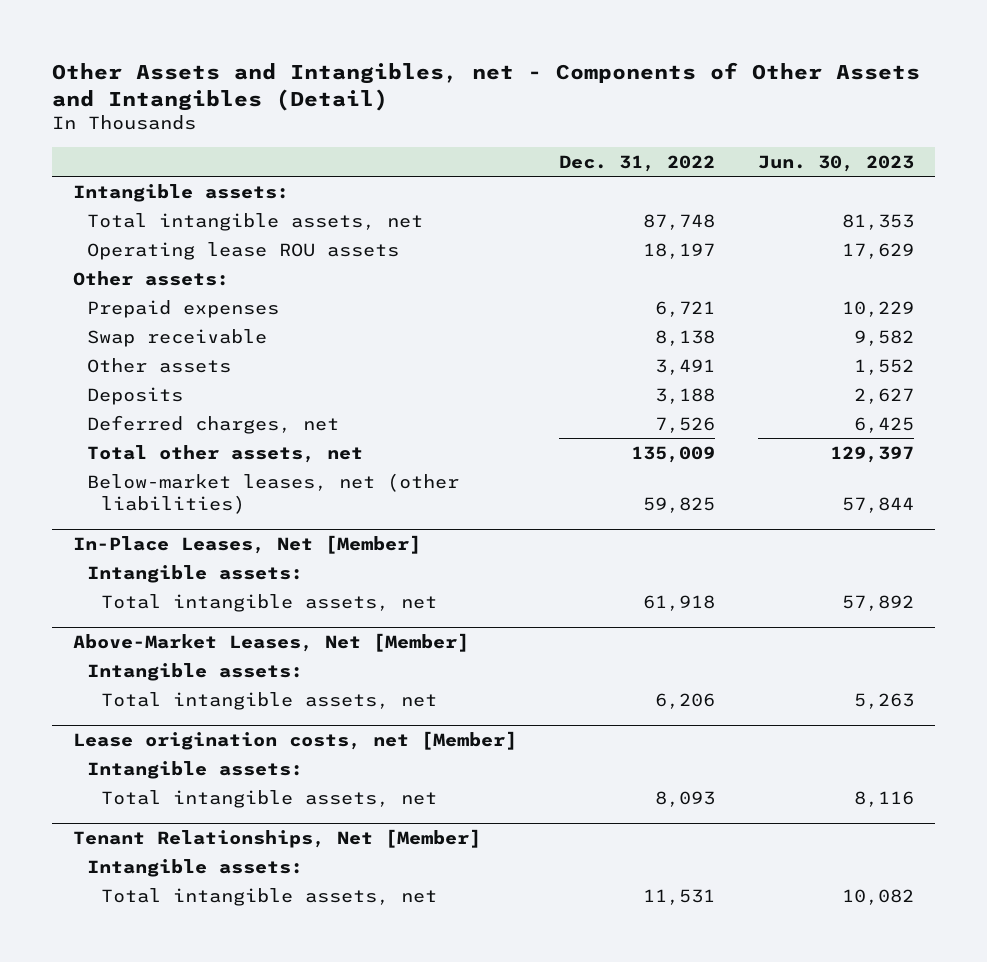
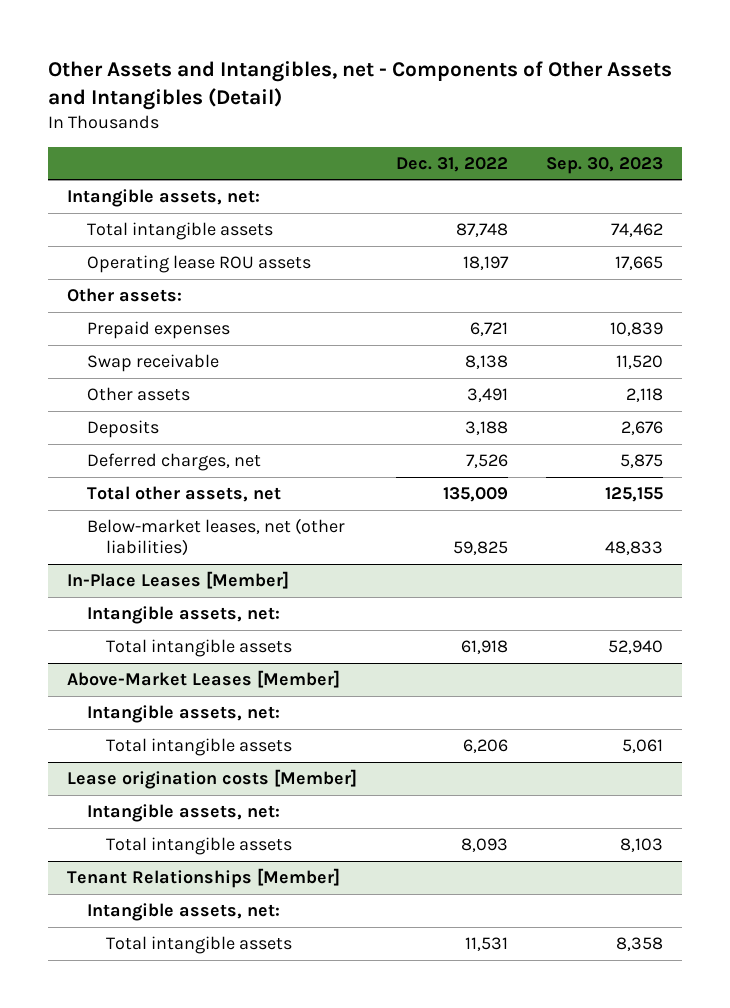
[757,154,914,172] Jun. 30, 2023 -> none
none -> [546,156,664,174] Sep. 30, 2023
[72,183,289,202] Intangible assets: -> [67,189,261,208] Intangible assets, net:
[87,212,424,231] Total intangible assets, net -> [86,222,273,241] Total intangible assets
[72,534,421,554] In-Place Leases, Net [Member] -> [67,571,290,590] In-Place Leases [Member]
[87,564,304,583] Intangible assets: -> [86,606,280,625] Intangible assets, net:
[101,593,438,612] Total intangible assets, net -> [106,639,293,658] Total intangible assets
[72,632,469,652] Above-Market Leases, Net [Member] -> [67,670,341,689] Above-Market Leases [Member]
[87,662,304,681] Intangible assets: -> [86,705,280,724] Intangible assets, net:
[101,691,438,710] Total intangible assets, net -> [106,738,293,757] Total intangible assets
[72,730,517,750] Lease origination costs, net [Member] -> [67,769,358,790] Lease origination costs [Member]
[87,760,304,779] Intangible assets: -> [86,804,280,823] Intangible assets, net:
[101,789,438,808] Total intangible assets, net -> [106,837,293,856] Total intangible assets
[72,828,481,848] Tenant Relationships, Net [Member] -> [67,868,341,889] Tenant Relationships [Member]
[87,858,304,877] Intangible assets: -> [86,903,280,922] Intangible assets, net:
[101,887,438,906] Total intangible assets, net -> [106,936,293,955] Total intangible assets

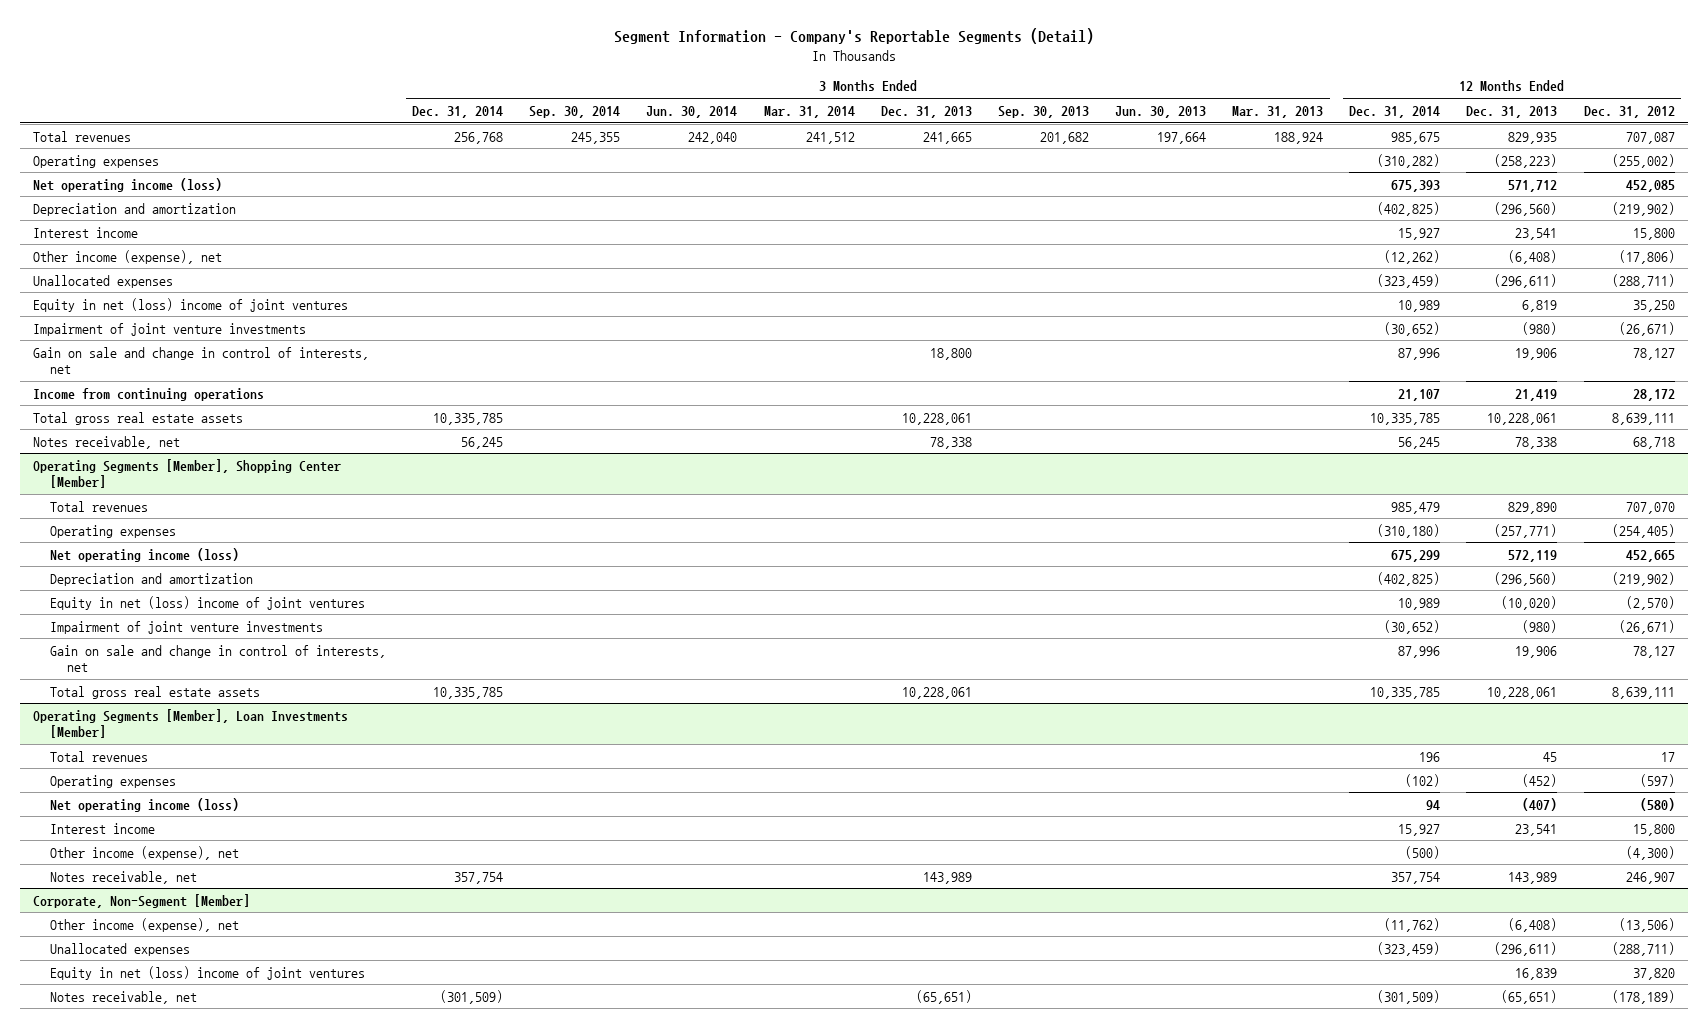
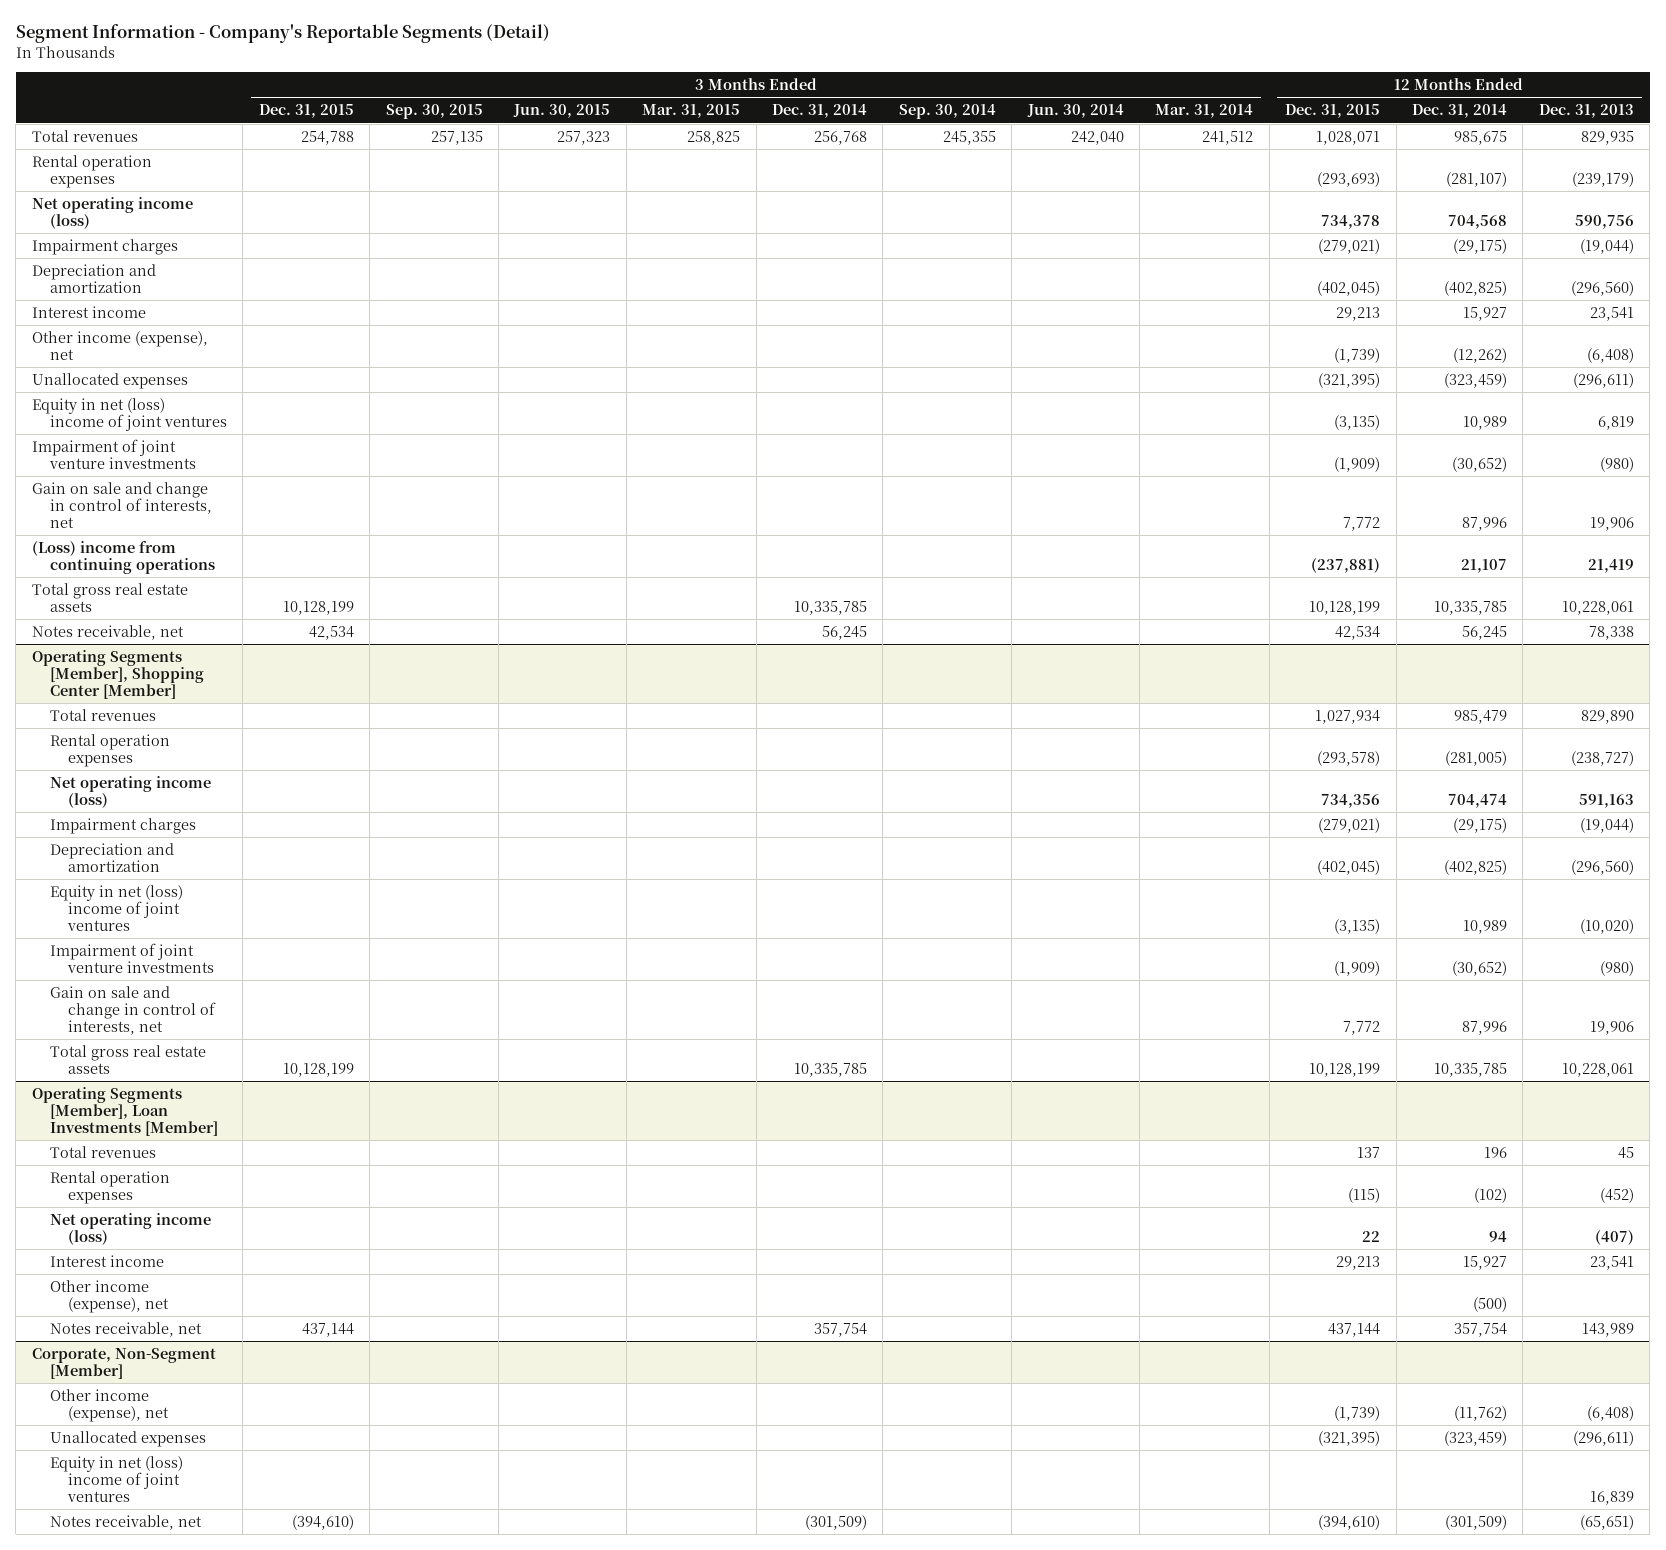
[880,105,972,118] Dec. 31, 2013 -> none
[997,105,1089,118] Sep. 30, 2013 -> none
[1115,105,1207,118] Jun. 30, 2013 -> none
[1232,105,1324,118] Mar. 31, 2013 -> none
[1583,105,1675,118] Dec. 31, 2012 -> none
none -> [258,104,354,119] Dec. 31, 2015
none -> [385,104,483,120] Sep. 30, 2015
none -> [513,104,611,119] Jun. 30, 2015
none -> [642,104,741,119] Mar. 31, 2015
none -> [1285,104,1381,119] Dec. 31, 2015
[32,154,159,168] Operating expenses -> none
none -> [31,154,152,188] Rental operation expenses
[1391,179,1441,192] 675,393 -> [1447,214,1507,229] 704,568
[1508,179,1558,192] 571,712 -> [1574,214,1634,229] 590,756
none -> [31,238,178,255] Impairment charges
[32,387,264,401] Income from continuing operations -> [31,540,215,574] (Loss) income from continuing operations
[50,524,177,538] Operating expenses -> none
none -> [49,733,170,767] Rental operation expenses
[1391,549,1441,562] 675,299 -> [1447,793,1507,808] 704,474
[1508,549,1558,562] 572,119 -> [1578,793,1634,808] 591,163
none -> [49,817,196,834] Impairment charges
[50,774,177,788] Operating expenses -> [49,1170,170,1204] Rental operation expenses

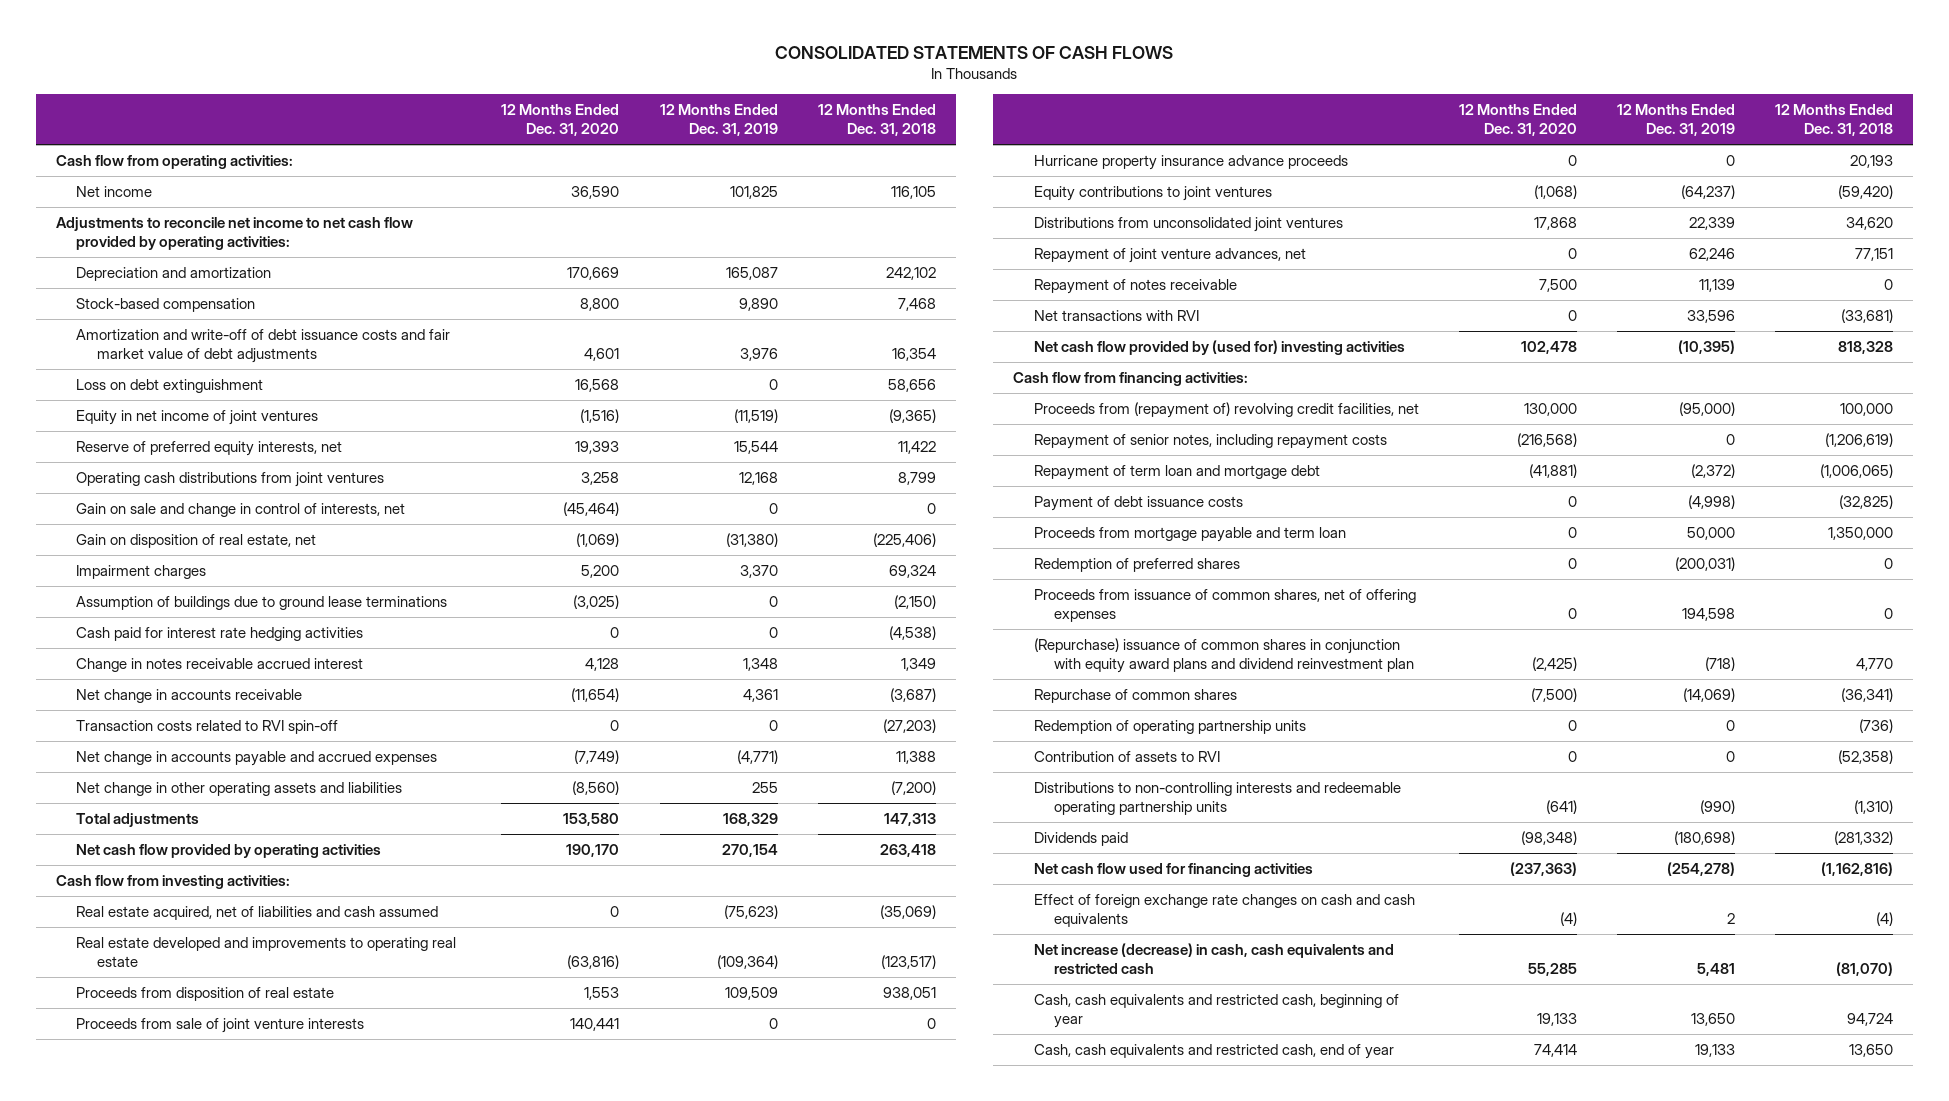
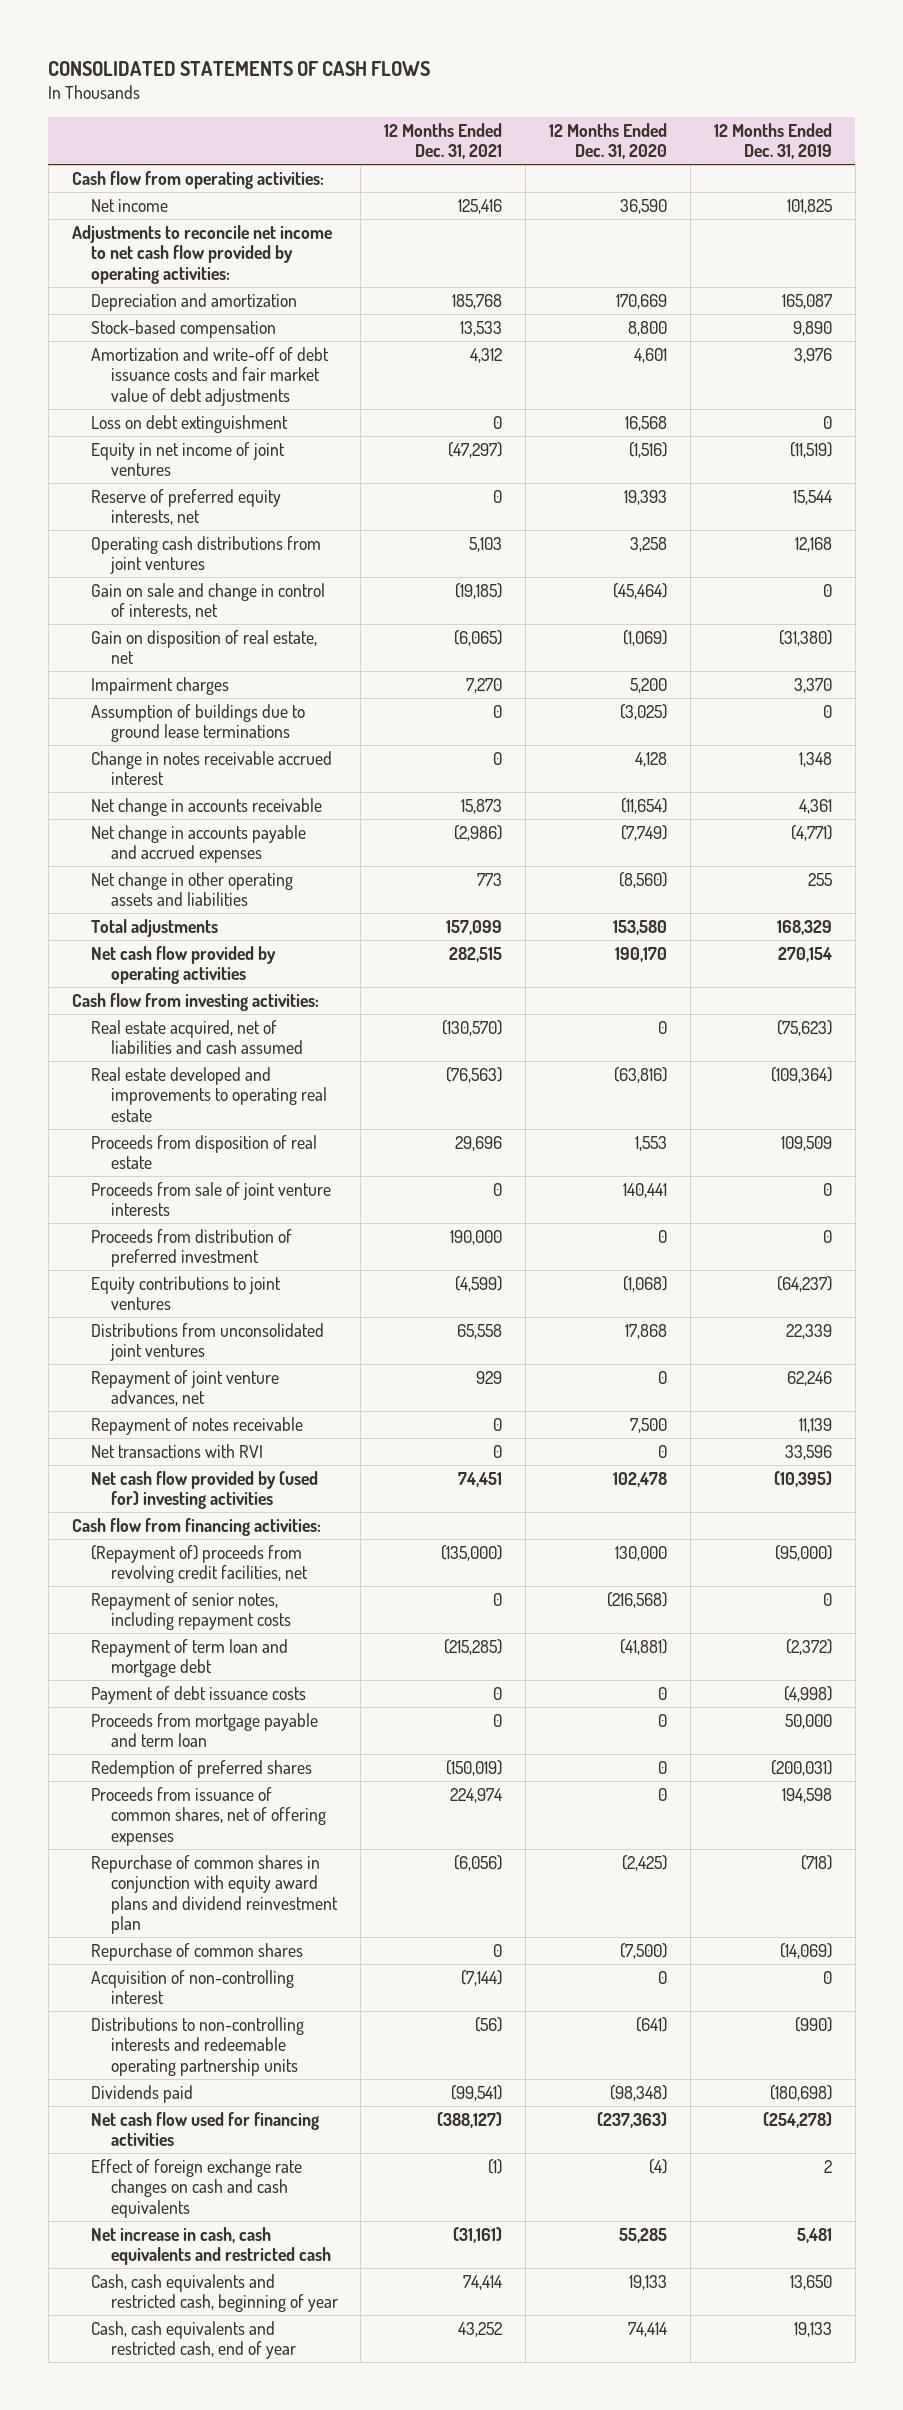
[817,104,936,137] 12 Months Ended Dec. 31, 2018 -> none
none -> [384,122,503,160] 12 Months Ended Dec. 31, 2021
[76,626,364,641] Cash paid for interest rate hedging activities -> none
[76,719,339,734] Transaction costs related to RVI spin-off -> none
[1033,154,1348,170] Hurricane property insurance advance proceeds -> none
none -> [91,1228,293,1268] Proceeds from distribution of preferred investment
[1033,401,1419,418] Proceeds from (repayment of) revolving credit facilities, net -> [91,1544,308,1584] (Repayment of) proceeds from revolving credit facilities, net
[1033,637,1415,673] (Repurchase) issuance of common shares in conjunction with equity award plans and dividend reinvestment plan -> [91,1854,338,1934] Repurchase of common shares in conjunction with equity award plans and dividend reinvestment plan
[1033,719,1306,734] Redemption of operating partnership units -> none
[1033,750,1220,762] Contribution of assets to RVI -> none
none -> [91,1969,295,2005] Acquisition of non-controlling interest
[1033,942,1394,974] Net increase (decrease) in cash, cash equivalents and restricted cash -> [91,2226,331,2266] Net increase in cash, cash equivalents and restricted cash

